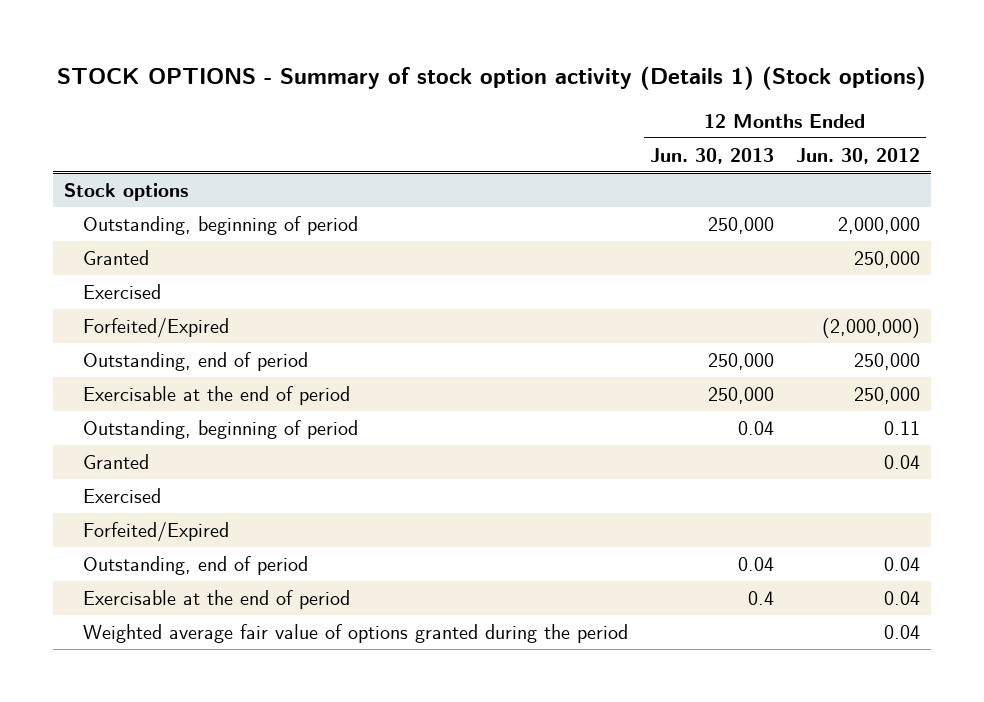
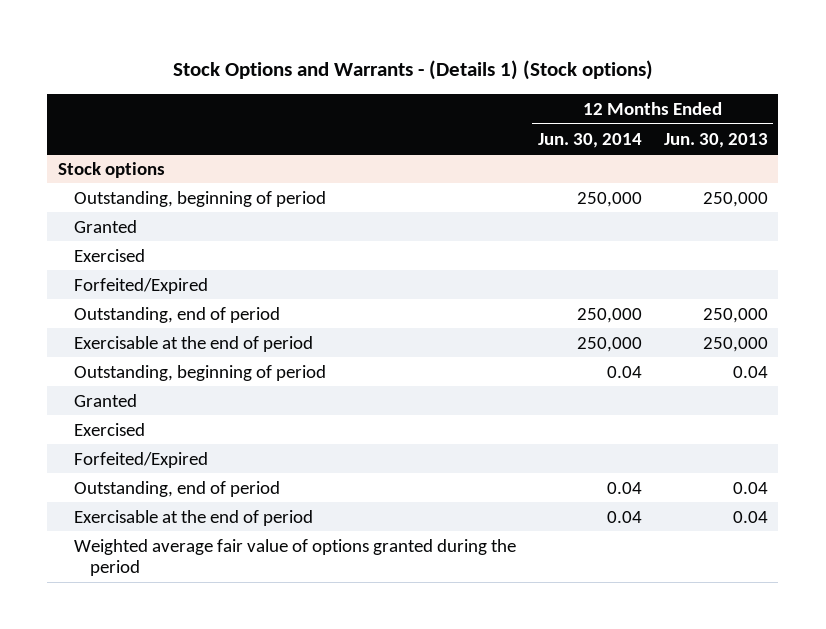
[57,65,927,90] STOCK OPTIONS - Summary of stock option activity (Details 1) (Stock options) -> [172,60,653,81] Stock Options and Warrants - (Details 1) (Stock options)
[796,147,921,164] Jun. 30, 2012 -> none
none -> [537,132,642,148] Jun. 30, 2014
[747,591,774,606] 0.4 -> [732,510,768,523] 0.04

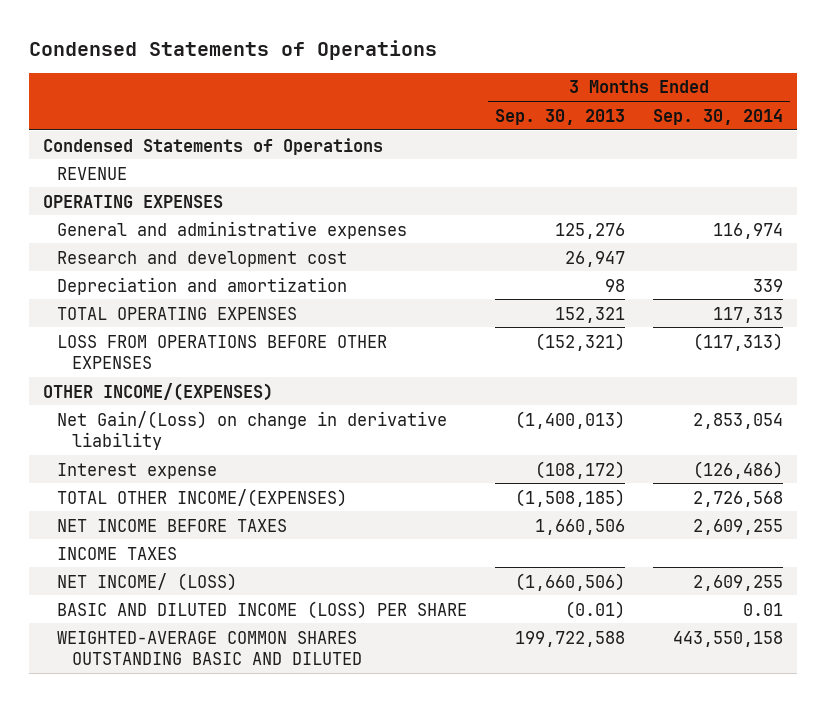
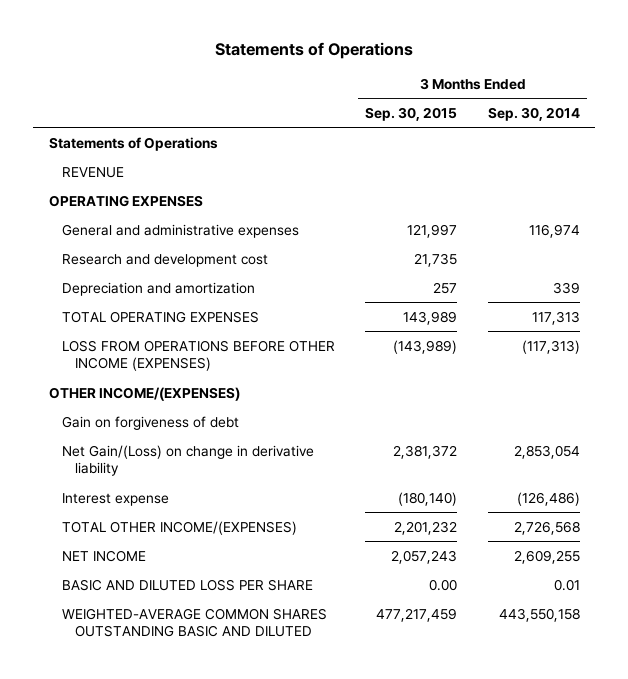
[29,39,438,60] Condensed Statements of Operations -> [215,42,414,60] Statements of Operations
[495,108,626,125] Sep. 30, 2013 -> none
none -> [365,106,458,121] Sep. 30, 2015
[43,137,384,155] Condensed Statements of Operations -> [48,136,218,151] Statements of Operations
[57,334,388,370] LOSS FROM OPERATIONS BEFORE OTHER EXPENSES -> [61,339,335,372] LOSS FROM OPERATIONS BEFORE OTHER INCOME (EXPENSES)
none -> [61,415,239,430] Gain on forgiveness of debt
[57,518,288,532] NET INCOME BEFORE TAXES -> none
[57,546,178,560] INCOME TAXES -> none
[57,572,238,591] NET INCOME/ (LOSS) -> [61,549,146,562] NET INCOME
[57,600,468,619] BASIC AND DILUTED INCOME (LOSS) PER SHARE -> [61,578,313,591] BASIC AND DILUTED LOSS PER SHARE

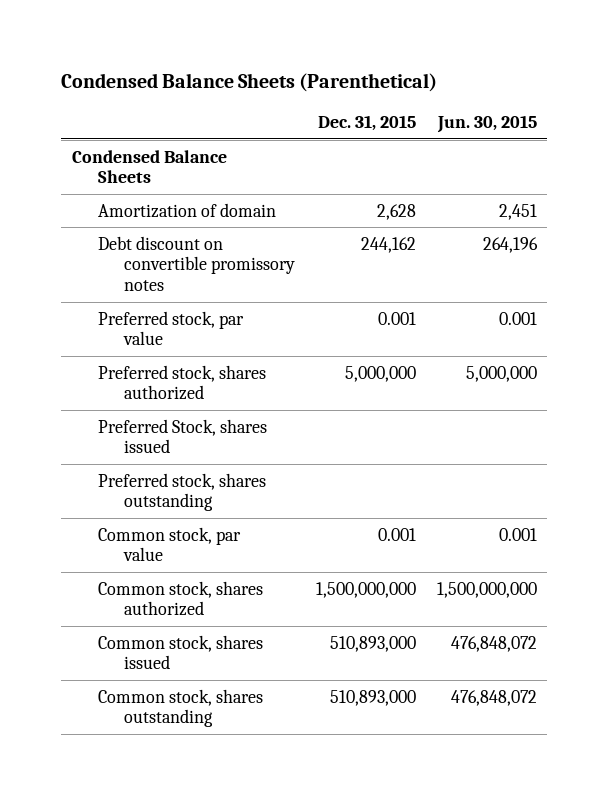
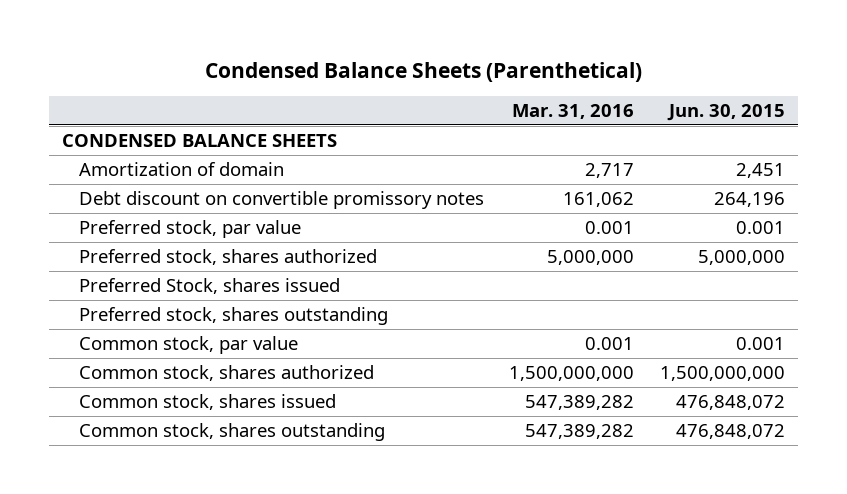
[317,115,416,132] Dec. 31, 2015 -> none
none -> [512,104,635,120] Mar. 31, 2016
[71,149,227,184] Condensed Balance Sheets -> [61,133,337,147] CONDENSED BALANCE SHEETS

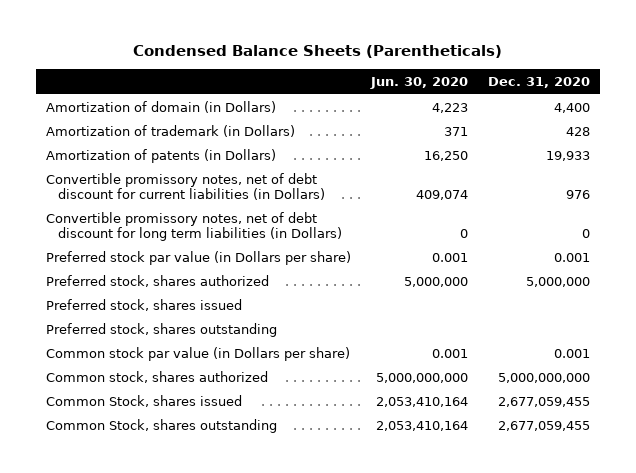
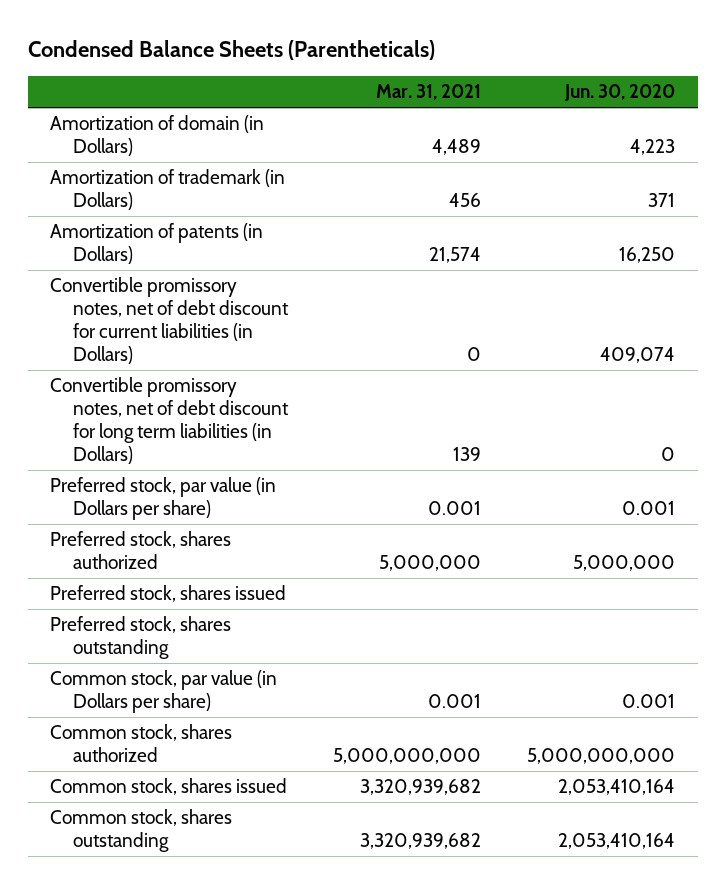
[487,77,590,89] Dec. 31, 2020 -> none
none -> [376,84,482,101] Mar. 31, 2021
[46,250,352,265] Preferred stock par value (in Dollars per share) -> [50,477,277,520] Preferred stock, par value (in Dollars per share)
[46,346,351,361] Common stock par value (in Dollars per share) -> [50,670,278,713] Common stock, par value (in Dollars per share)
[46,394,243,407] Common Stock, shares issued -> [50,778,288,796] Common stock, shares issued
[46,418,278,433] Common Stock, shares outstanding -> [50,809,233,852] Common stock, shares outstanding

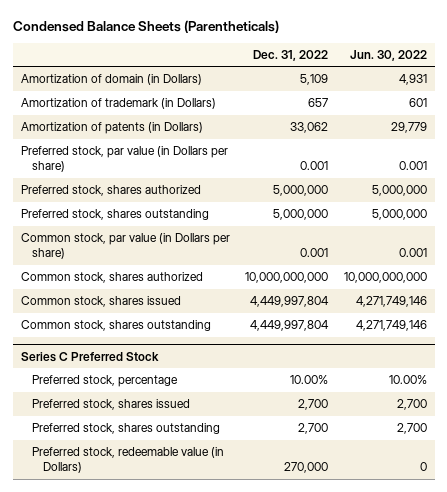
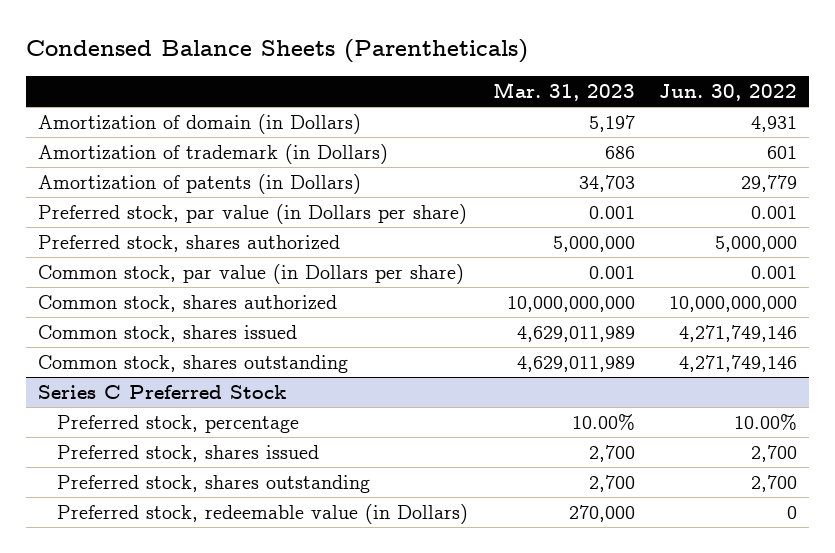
[253,49,329,61] Dec. 31, 2022 -> none
none -> [492,81,635,101] Mar. 31, 2023
[20,209,209,221] Preferred stock, shares outstanding -> none

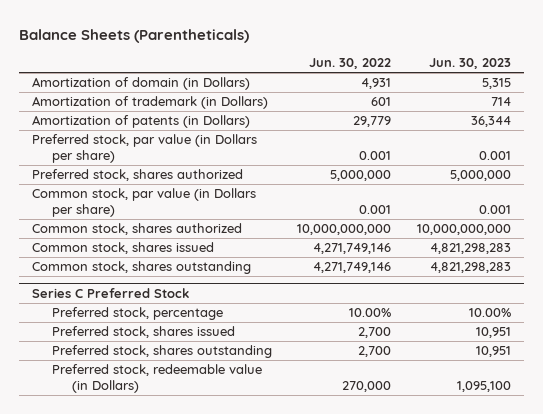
[26,39,529,64] Condensed Balance Sheets (Parentheticals) -> [19,28,250,43] Balance Sheets (Parentheticals)
[492,81,635,101] Mar. 31, 2023 -> none
none -> [428,58,511,70] Jun. 30, 2023
[786,505,797,519] 0 -> [342,381,392,393] 270,000

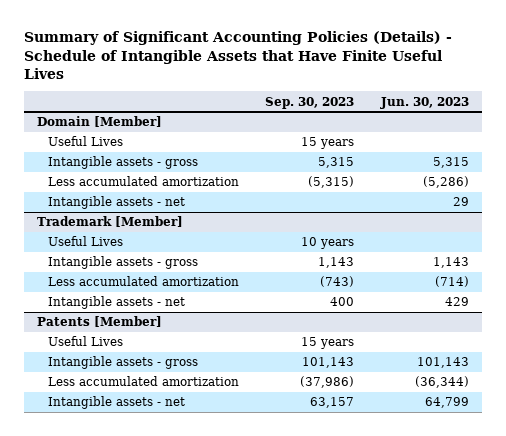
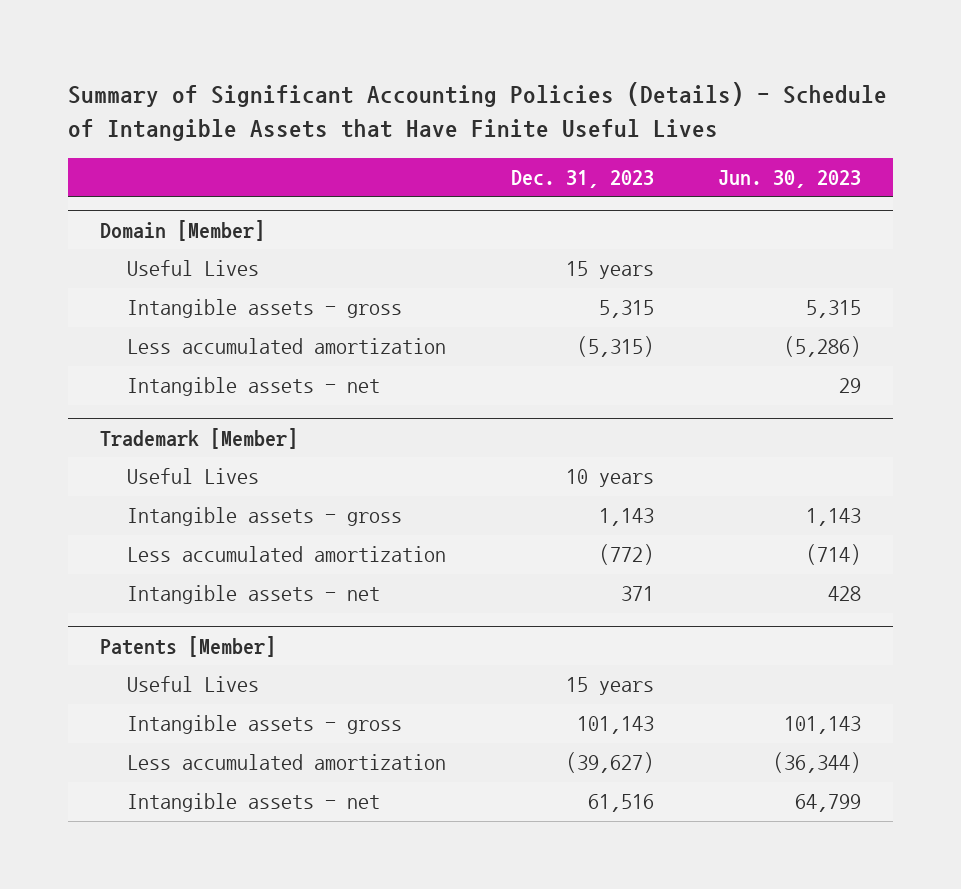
[265,96,355,109] Sep. 30, 2023 -> none
none -> [510,170,654,189] Dec. 31, 2023
[444,297,469,307] 429 -> [828,586,862,602] 428

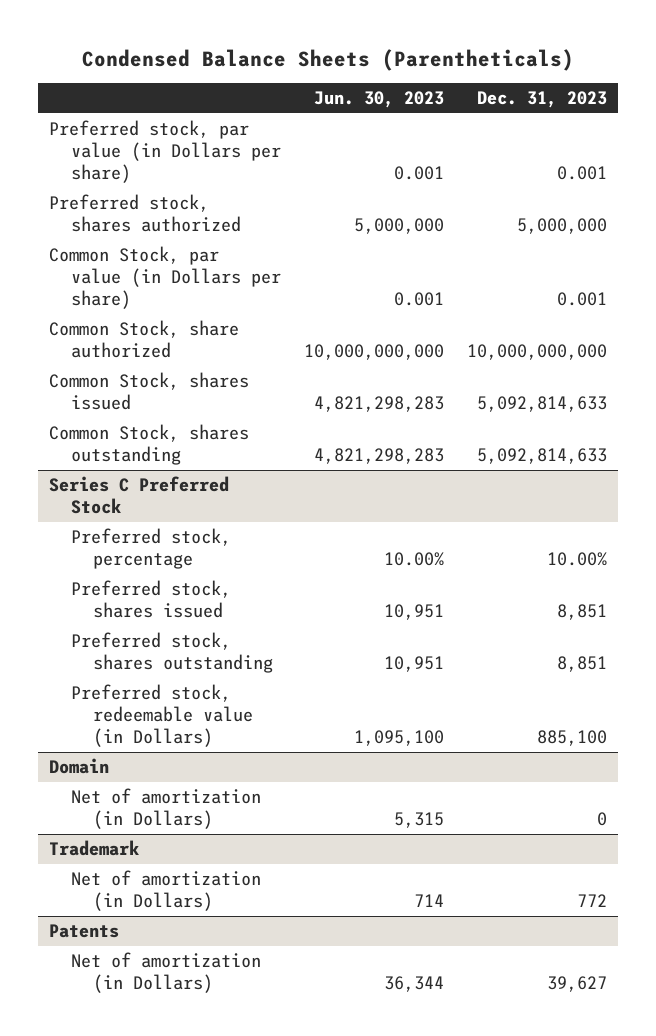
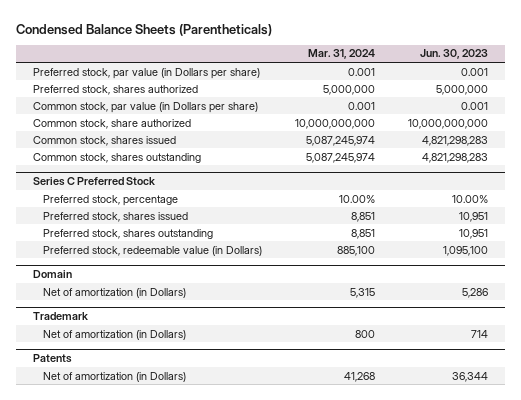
[476,91,607,109] Dec. 31, 2023 -> none
none -> [308,49,376,60] Mar. 31, 2024
[49,245,281,310] Common Stock, par value (in Dollars per share) -> [32,101,258,113] Common stock, par value (in Dollars per share)
[49,319,240,359] Common Stock, share authorized -> [32,118,191,129] Common stock, share authorized
[49,371,250,411] Common Stock, shares issued -> [32,135,176,146] Common stock, shares issued
[49,423,250,466] Common Stock, shares outstanding -> [32,152,201,163] Common stock, shares outstanding
[393,812,444,829] 5,315 -> [462,287,489,298] 5,286

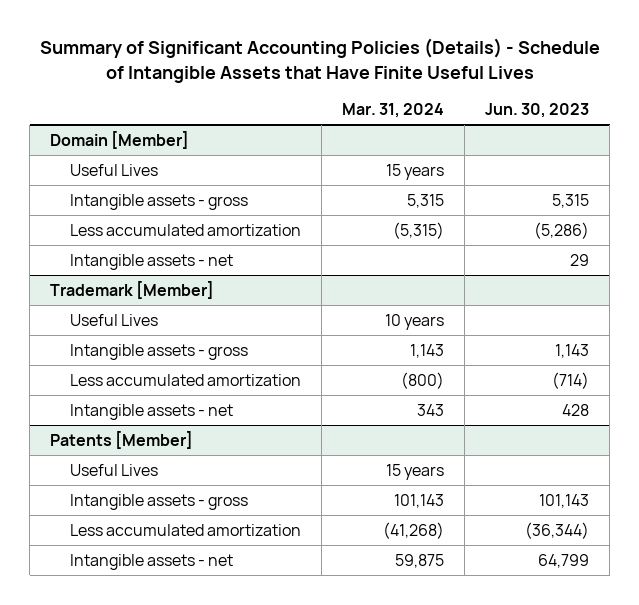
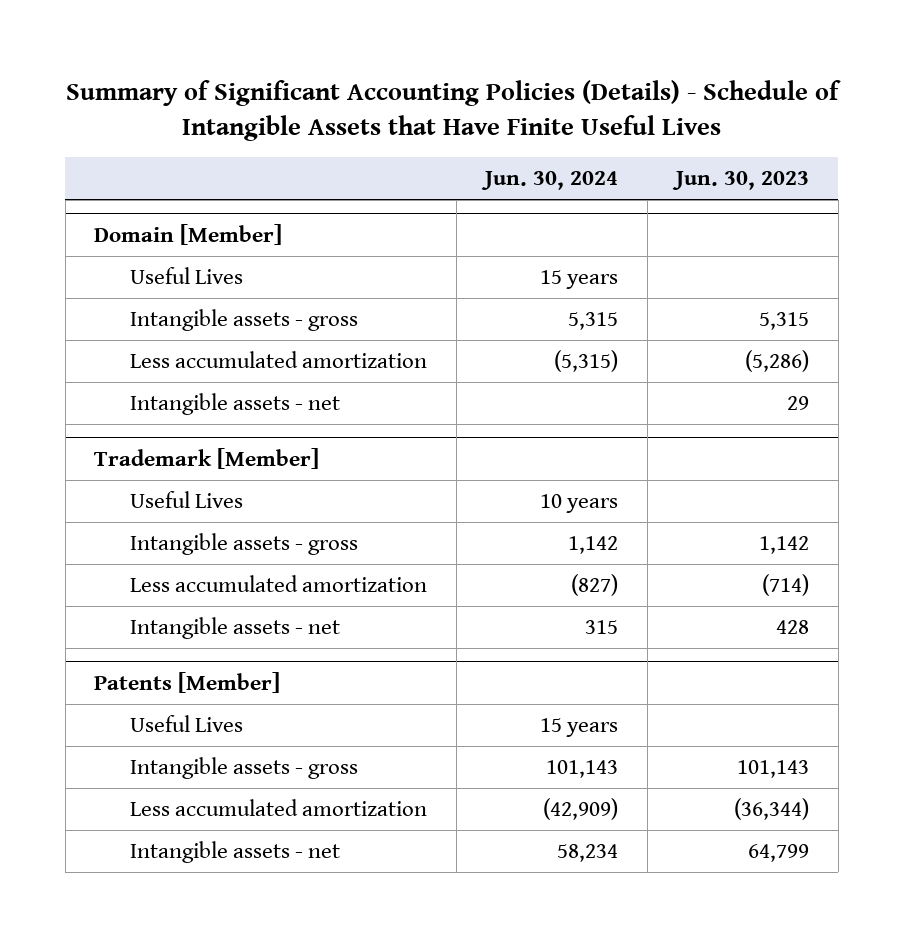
[342,102,445,118] Mar. 31, 2024 -> none
none -> [481,171,619,191] Jun. 30, 2024
[555,343,590,358] 1,143 -> [759,536,810,555] 1,142

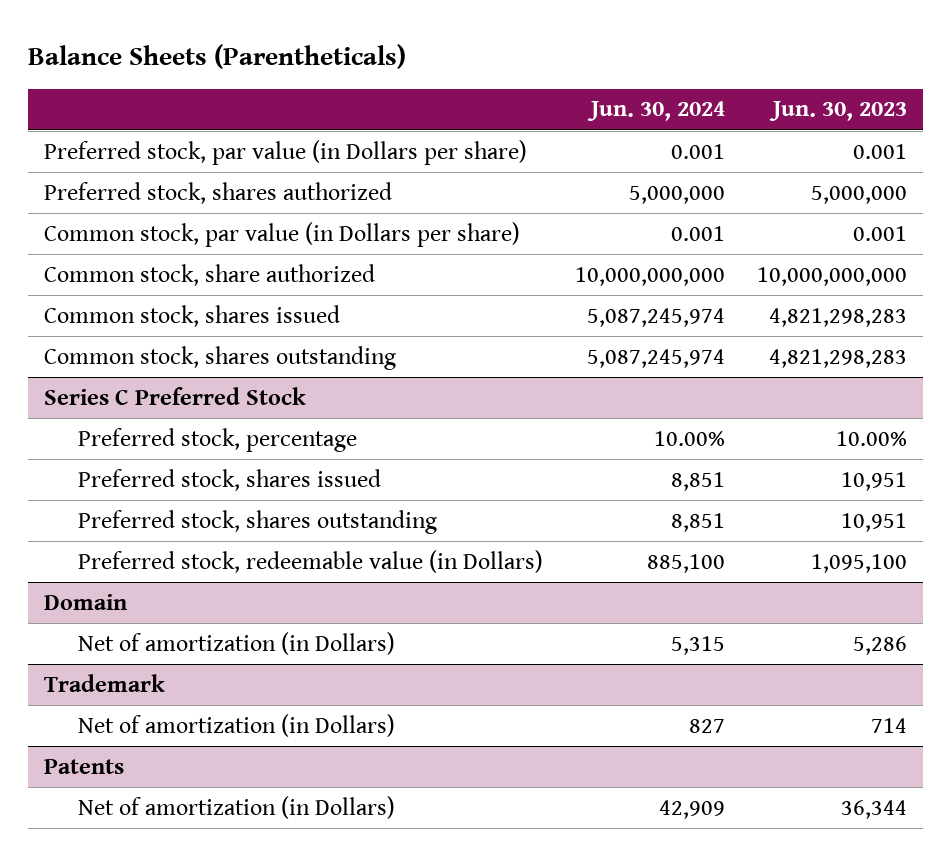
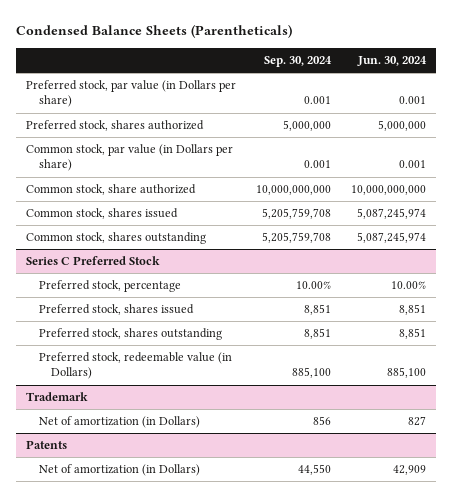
[28,43,407,69] Balance Sheets (Parentheticals) -> [16,24,293,39] Condensed Balance Sheets (Parentheticals)
[769,101,908,122] Jun. 30, 2023 -> none
none -> [264,55,333,67] Sep. 30, 2024
[44,593,128,610] Domain -> none
[78,631,396,655] Net of amortization (in Dollars) -> none

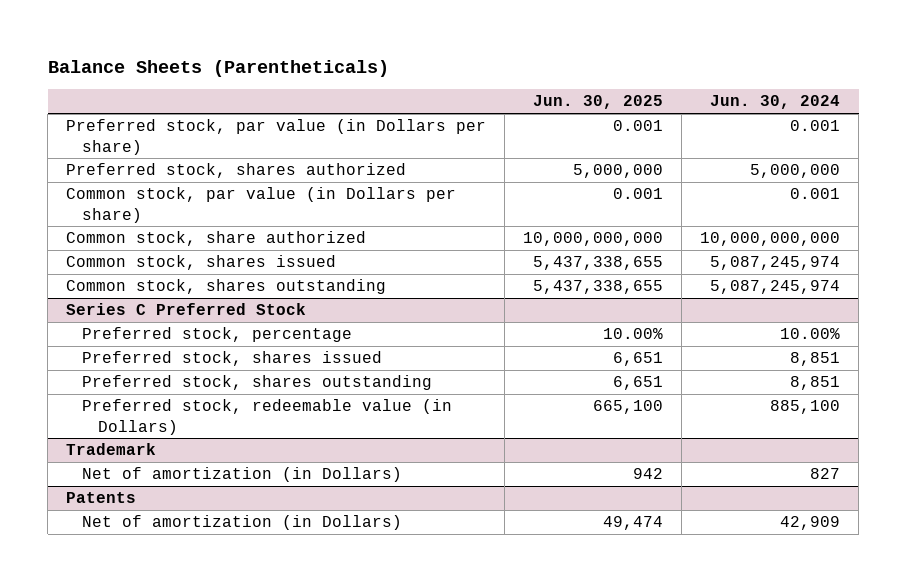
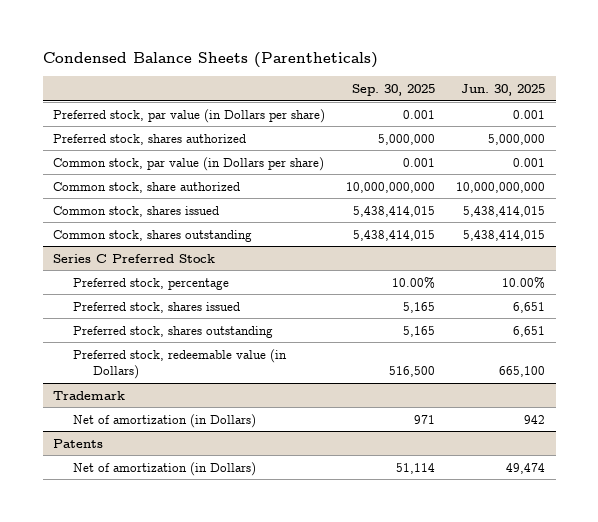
[47,59,389,77] Balance Sheets (Parentheticals) -> [42,52,378,69] Condensed Balance Sheets (Parentheticals)
[710,95,841,110] Jun. 30, 2024 -> none
none -> [352,83,436,96] Sep. 30, 2025
[533,256,664,271] 5,437,338,655 -> [463,205,546,217] 5,438,414,015
[533,280,664,295] 5,437,338,655 -> [463,229,546,241] 5,438,414,015

